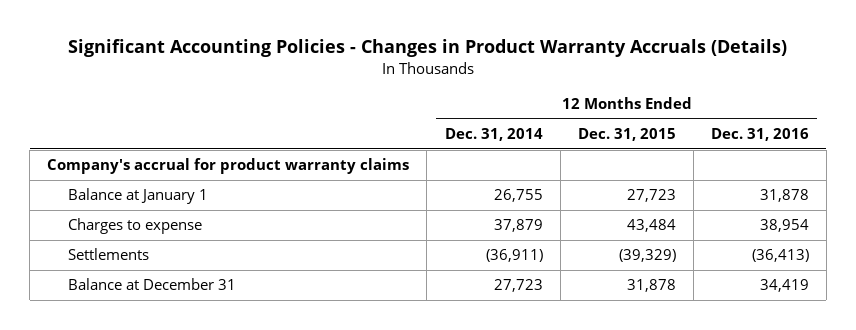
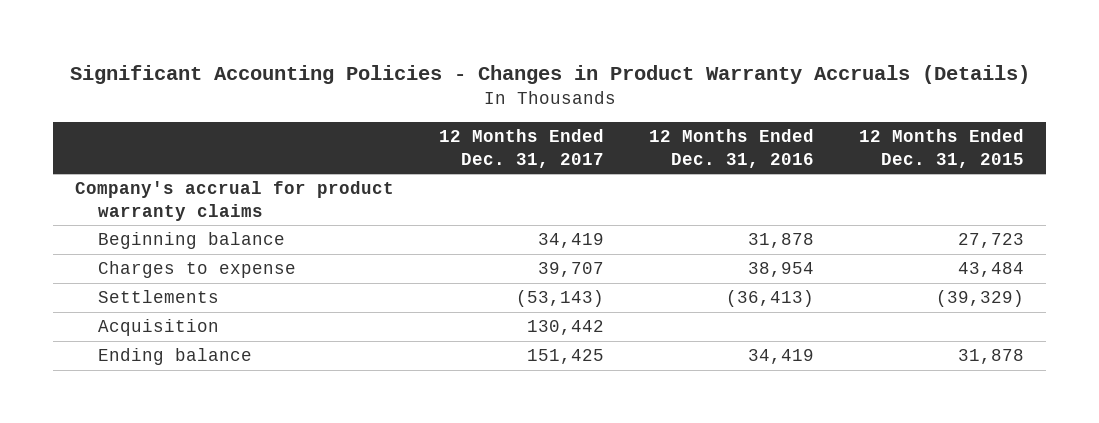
[444,127,543,141] Dec. 31, 2014 -> none
none -> [439,129,605,168] 12 Months Ended Dec. 31, 2017
[67,188,208,205] Balance at January 1 -> [98,232,286,250] Beginning balance
none -> [98,319,220,337] Acquisition
[67,278,236,291] Balance at December 31 -> [98,348,253,366] Ending balance

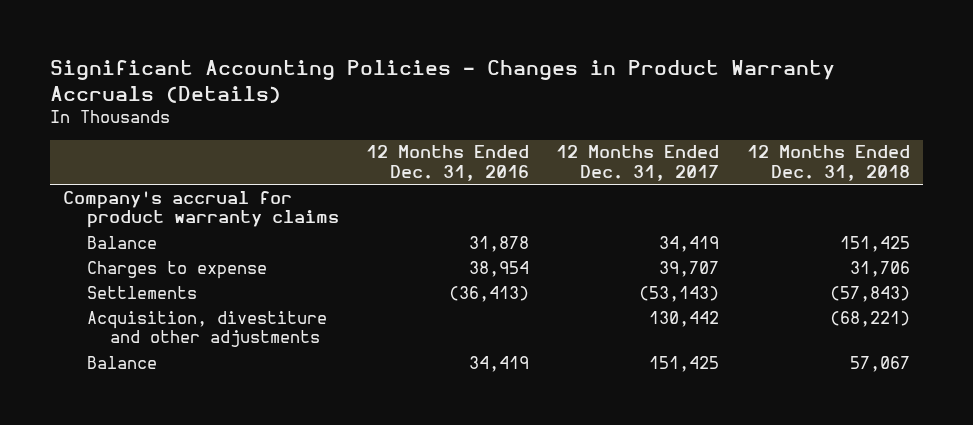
[858,129,1024,168] 12 Months Ended Dec. 31, 2015 -> none
none -> [746,145,910,181] 12 Months Ended Dec. 31, 2018
[98,232,286,250] Beginning balance -> [86,235,157,249] Balance
[98,319,220,337] Acquisition -> [86,310,327,348] Acquisition, divestiture and other adjustments
[98,348,253,366] Ending balance -> [86,355,157,369] Balance

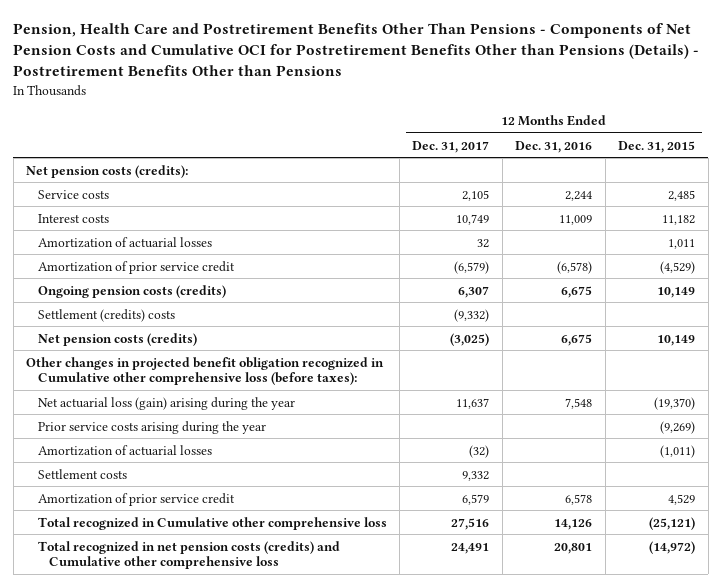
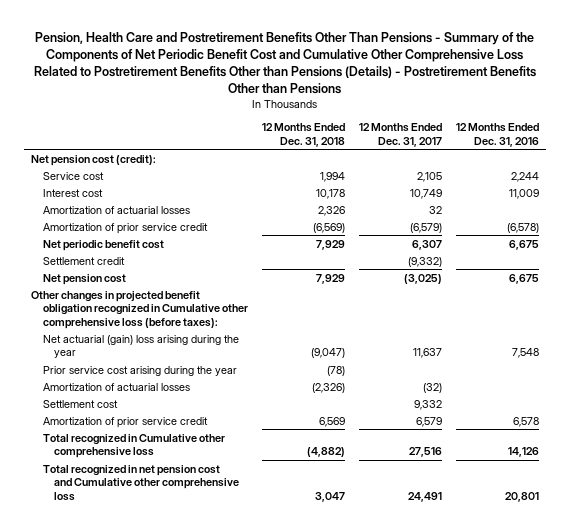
[13,23,700,77] Pension, Health Care and Postretirement Benefits Other Than Pensions - Components of Net Pension Costs and Cumulative OCI for Postretirement Benefits Other than Pensions (Details) - Postretirement Benefits Other than Pensions -> [33,31,536,94] Pension, Health Care and Postretirement Benefits Other Than Pensions - Summary of the Components of Net Periodic Benefit Cost and Cumulative Other Comprehensive Loss Related to Postretirement Benefits Other than Pensions (Details) - Postretirement Benefits Other than Pensions
[618,140,696,153] Dec. 31, 2015 -> none
none -> [261,123,345,147] 12 Months Ended Dec. 31, 2018
[25,164,188,178] Net pension costs (credits): -> [31,154,157,166] Net pension cost (credit):
[37,189,109,199] Service costs -> [42,171,104,180] Service cost
[37,213,109,223] Interest costs -> [42,188,103,197] Interest cost
[37,284,226,298] Ongoing pension costs (credits) -> [42,239,164,251] Net periodic benefit cost
[37,308,175,322] Settlement (credits) costs -> [42,256,125,265] Settlement credit
[37,332,197,346] Net pension costs (credits) -> [42,273,126,285] Net pension cost
[37,396,295,410] Net actuarial loss (gain) arising during the year -> [42,334,239,359] Net actuarial (gain) loss arising during the year
[37,420,266,434] Prior service costs arising during the year -> [42,365,237,376] Prior service cost arising during the year
[37,468,127,479] Settlement costs -> [42,399,118,408] Settlement cost
[37,540,340,570] Total recognized in net pension costs (credits) and Cumulative other comprehensive loss -> [42,464,240,501] Total recognized in net pension cost and Cumulative other comprehensive loss

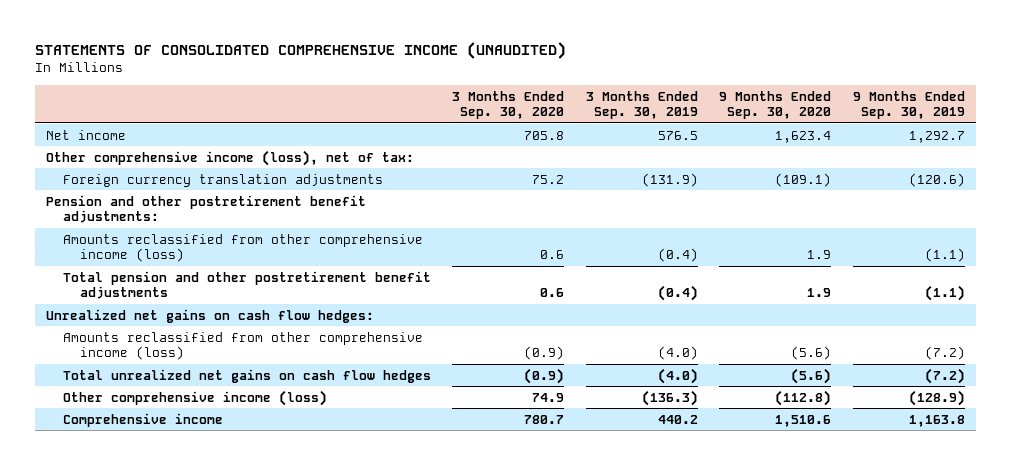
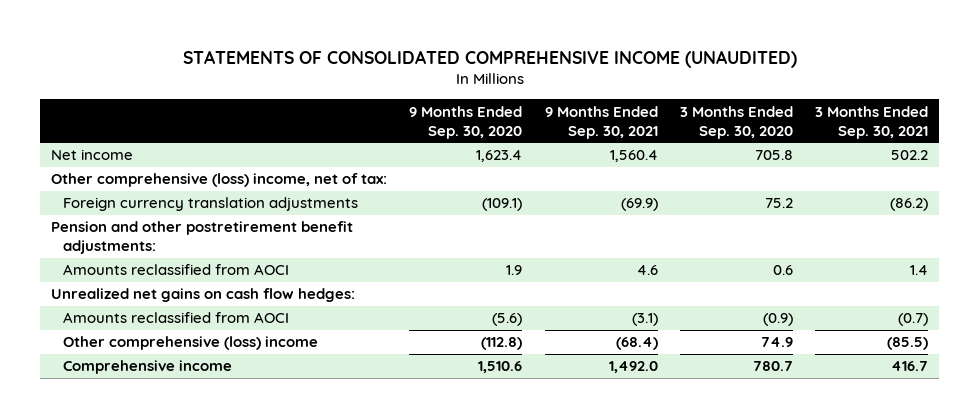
[585,90,698,119] 3 Months Ended Sep. 30, 2019 -> none
[853,90,966,119] 9 Months Ended Sep. 30, 2019 -> none
none -> [544,105,658,139] 9 Months Ended Sep. 30, 2021
none -> [815,105,929,139] 3 Months Ended Sep. 30, 2021
[45,149,414,166] Other comprehensive income (loss), net of tax: -> [51,173,388,188] Other comprehensive (loss) income, net of tax:
[62,270,431,300] Total pension and other postretirement benefit adjustments -> none
[62,233,423,263] Amounts reclassified from other comprehensive income (loss) -> [63,264,290,276] Amounts reclassified from AOCI
[62,368,431,383] Total unrealized net gains on cash flow hedges -> none
[62,331,423,361] Amounts reclassified from other comprehensive income (loss) -> [63,312,290,324] Amounts reclassified from AOCI
[62,389,327,406] Other comprehensive income (loss) -> [63,336,319,351] Other comprehensive (loss) income

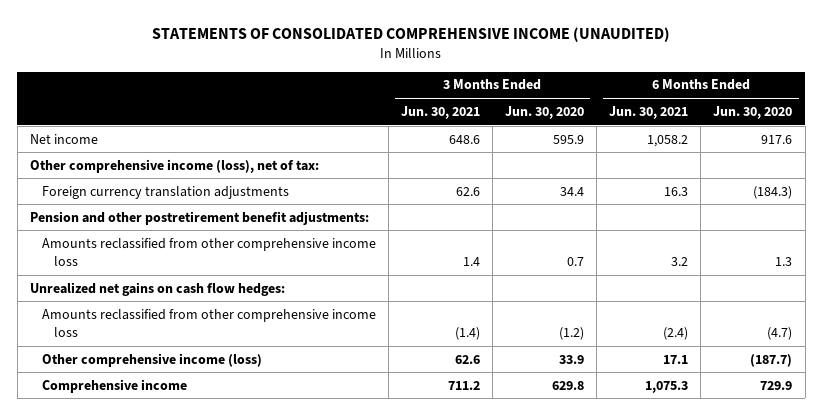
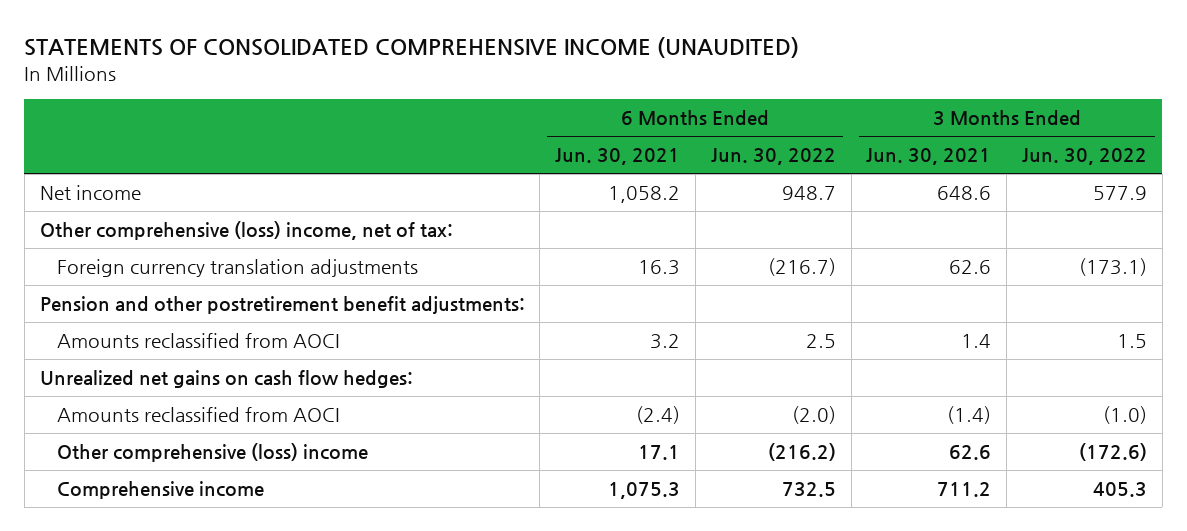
[505,105,585,119] Jun. 30, 2020 -> none
[713,105,793,119] Jun. 30, 2020 -> none
none -> [710,148,836,166] Jun. 30, 2022
none -> [1021,148,1147,166] Jun. 30, 2022
[29,158,319,173] Other comprehensive income (loss), net of tax: -> [39,221,453,241] Other comprehensive (loss) income, net of tax:
[41,237,376,266] Amounts reclassified from other comprehensive income loss -> [56,333,340,349] Amounts reclassified from AOCI
[41,308,376,337] Amounts reclassified from other comprehensive income loss -> [56,407,340,423] Amounts reclassified from AOCI
[41,352,262,367] Other comprehensive income (loss) -> [56,443,368,463] Other comprehensive (loss) income

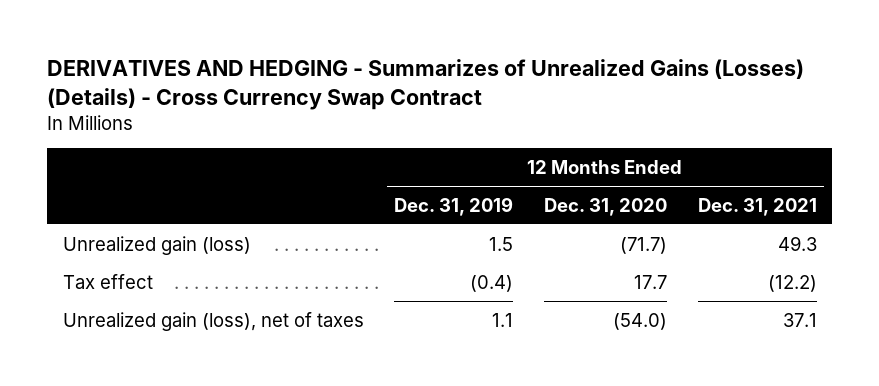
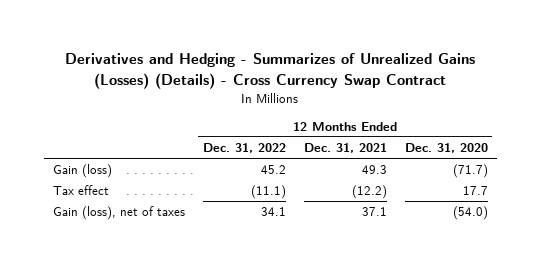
[47,59,805,110] DERIVATIVES AND HEDGING - Summarizes of Unrealized Gains (Losses) (Details) - Cross Currency Swap Contract -> [65,53,476,89] Derivatives and Hedging - Summarizes of Unrealized Gains (Losses) (Details) - Cross Currency Swap Contract
[394,196,514,216] Dec. 31, 2019 -> none
none -> [202,143,286,154] Dec. 31, 2022
[62,235,251,255] Unrealized gain (loss) -> [52,164,112,179] Gain (loss)
[62,311,364,331] Unrealized gain (loss), net of taxes -> [52,206,185,221] Gain (loss), net of taxes

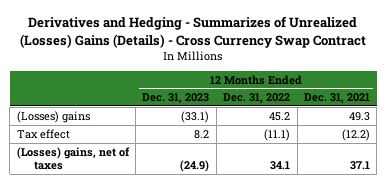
[65,53,476,89] Derivatives and Hedging - Summarizes of Unrealized Gains (Losses) (Details) - Cross Currency Swap Contract -> [20,16,367,48] Derivatives and Hedging - Summarizes of Unrealized (Losses) Gains (Details) - Cross Currency Swap Contract
[404,143,488,154] Dec. 31, 2020 -> none
none -> [142,93,210,104] Dec. 31, 2023
[52,164,112,179] Gain (loss) -> [16,110,90,123] (Losses) gains
[52,206,185,221] Gain (loss), net of taxes -> [16,146,130,170] (Losses) gains, net of taxes

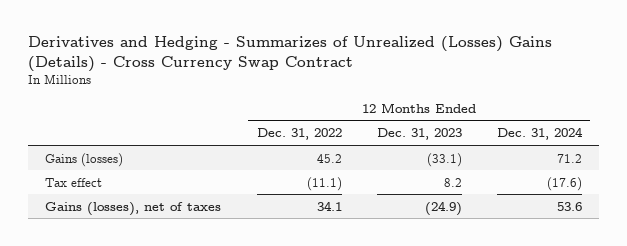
[303,93,370,104] Dec. 31, 2021 -> none
none -> [496,127,583,141] Dec. 31, 2024
[16,110,90,123] (Losses) gains -> [45,152,124,167] Gains (losses)
[16,146,130,170] (Losses) gains, net of taxes -> [45,201,222,216] Gains (losses), net of taxes

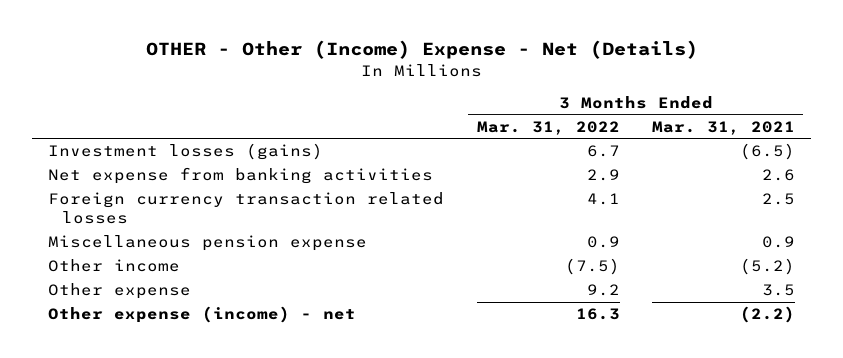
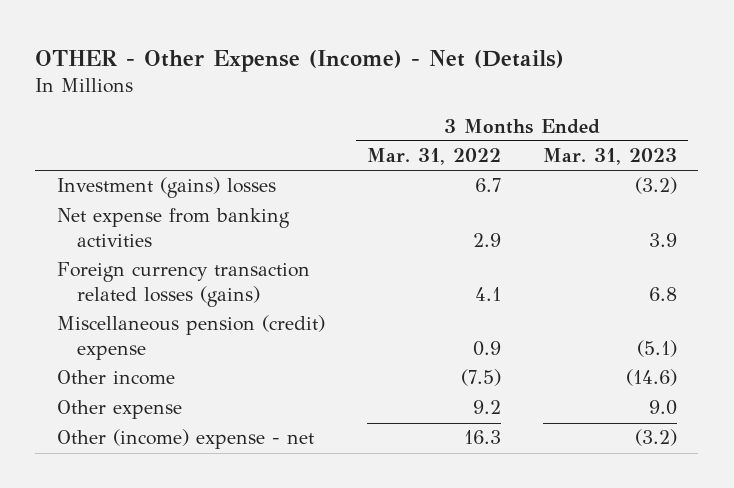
[145,40,698,60] OTHER - Other (Income) Expense - Net (Details) -> [35,49,565,72] OTHER - Other Expense (Income) - Net (Details)
[651,120,795,135] Mar. 31, 2021 -> none
none -> [543,148,678,166] Mar. 31, 2023
[48,143,324,161] Investment losses (gains) -> [56,177,276,199] Investment (gains) losses
[48,192,445,225] Foreign currency transaction related losses -> [56,262,310,307] Foreign currency transaction related losses (gains)
[48,235,368,252] Miscellaneous pension expense -> [56,315,325,360] Miscellaneous pension (credit) expense
[48,306,357,324] Other expense (income) - net -> [56,429,314,450] Other (income) expense - net

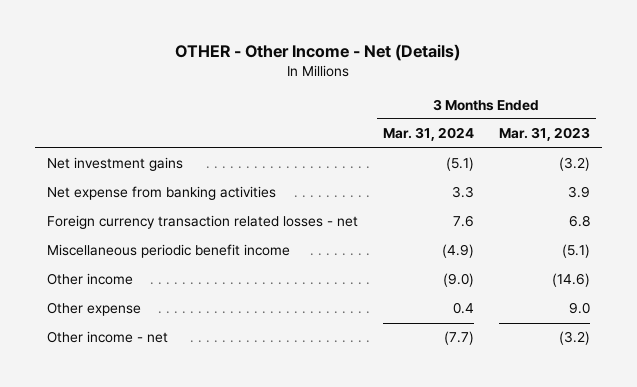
[35,49,565,72] OTHER - Other Expense (Income) - Net (Details) -> [175,43,461,61] OTHER - Other Income - Net (Details)
[366,148,501,166] Mar. 31, 2022 -> none
none -> [382,127,474,142] Mar. 31, 2024
[56,177,276,199] Investment (gains) losses -> [46,157,183,172] Net investment gains
[56,262,310,307] Foreign currency transaction related losses (gains) -> [46,215,358,230] Foreign currency transaction related losses - net
[56,315,325,360] Miscellaneous pension (credit) expense -> [46,244,290,259] Miscellaneous periodic benefit income
[56,429,314,450] Other (income) expense - net -> [46,331,168,344] Other income - net

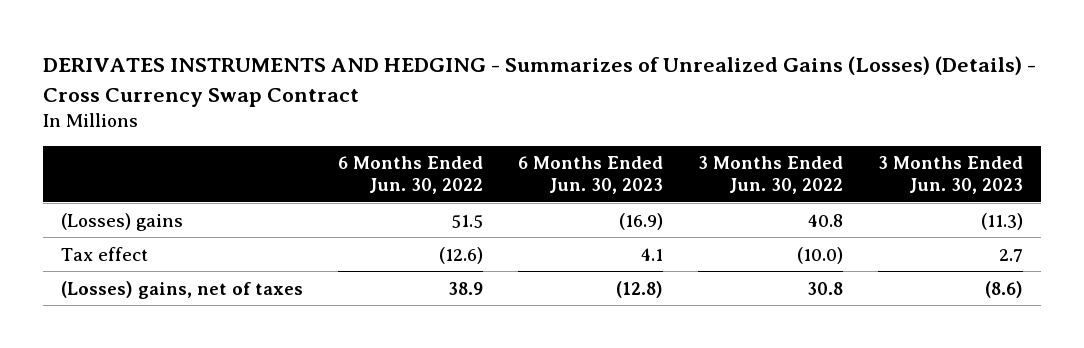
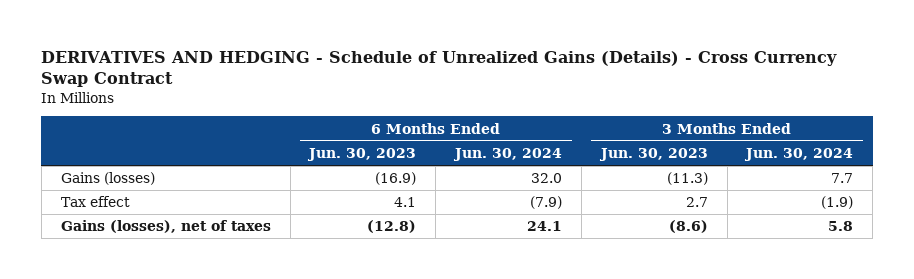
[43,56,1037,107] DERIVATES INSTRUMENTS AND HEDGING - Summarizes of Unrealized Gains (Losses) (Details) - Cross Currency Swap Contract -> [41,50,838,88] DERIVATIVES AND HEDGING - Schedule of Unrealized Gains (Details) - Cross Currency Swap Contract
[337,156,483,195] 6 Months Ended Jun. 30, 2022 -> none
[698,156,844,195] 3 Months Ended Jun. 30, 2022 -> none
none -> [453,148,563,162] Jun. 30, 2024
none -> [744,148,854,162] Jun. 30, 2024
[60,212,183,231] (Losses) gains -> [60,172,155,186] Gains (losses)
[60,280,303,299] (Losses) gains, net of taxes -> [60,220,271,234] Gains (losses), net of taxes

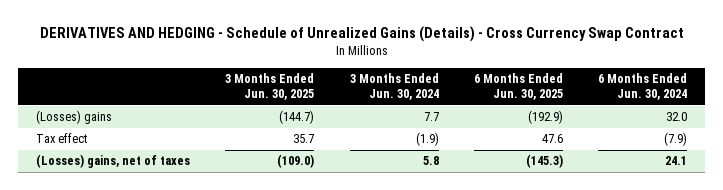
[307,148,417,162] Jun. 30, 2023 -> none
[598,148,708,162] Jun. 30, 2023 -> none
none -> [225,73,315,101] 3 Months Ended Jun. 30, 2025
none -> [473,73,563,101] 6 Months Ended Jun. 30, 2025
[60,172,155,186] Gains (losses) -> [36,110,113,125] (Losses) gains
[60,220,271,234] Gains (losses), net of taxes -> [36,154,191,169] (Losses) gains, net of taxes

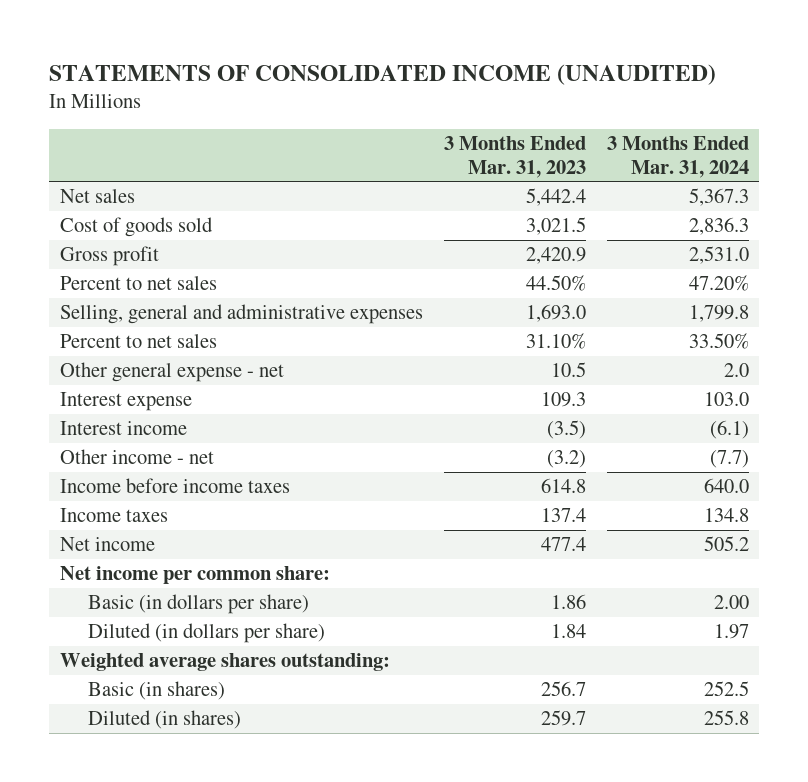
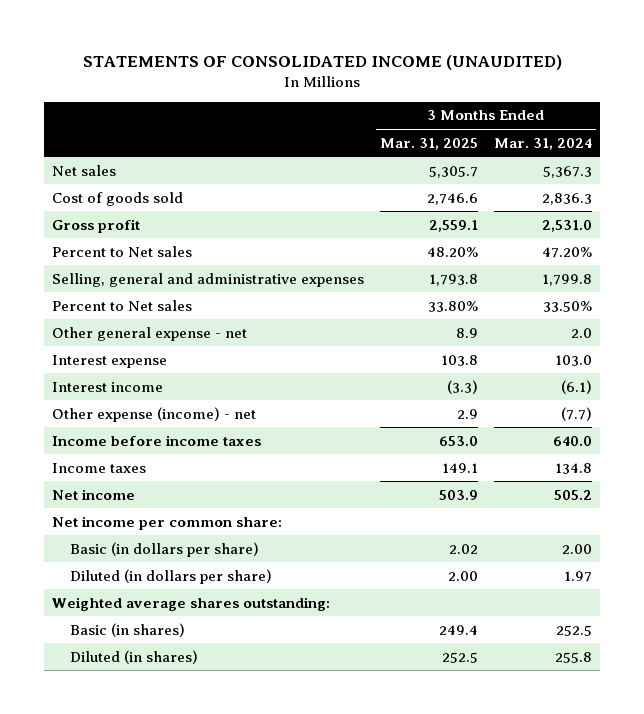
[443,136,586,178] 3 Months Ended Mar. 31, 2023 -> none
none -> [379,137,478,150] Mar. 31, 2025
[59,276,217,291] Percent to net sales -> [51,245,192,257] Percent to Net sales
[59,334,217,349] Percent to net sales -> [51,299,192,311] Percent to Net sales
[59,449,214,465] Other income - net -> [51,406,256,422] Other expense (income) - net

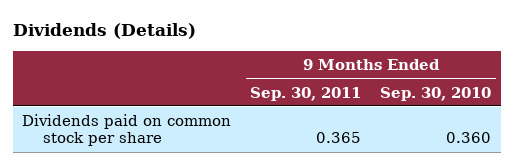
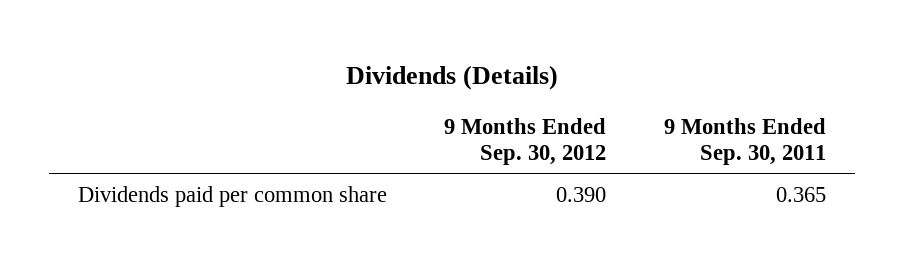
[380,86,492,101] Sep. 30, 2010 -> none
none -> [444,117,607,166] 9 Months Ended Sep. 30, 2012
[22,114,232,147] Dividends paid on common stock per share -> [77,185,387,207] Dividends paid per common share

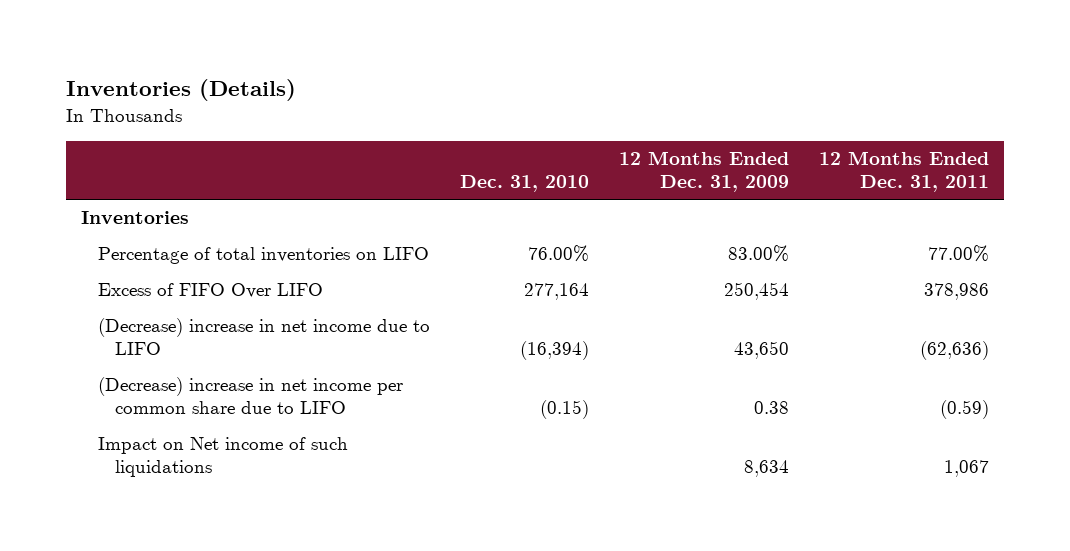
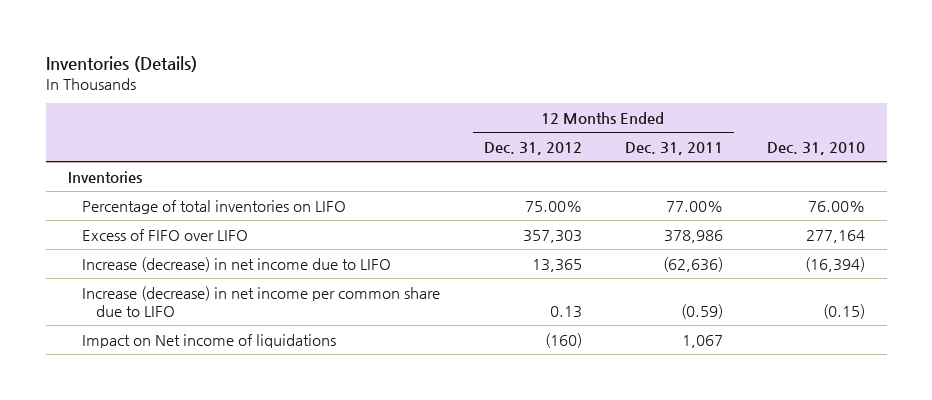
[619,150,790,192] 12 Months Ended Dec. 31, 2009 -> none
none -> [483,142,582,156] Dec. 31, 2012
[98,283,324,299] Excess of FIFO Over LIFO -> [82,228,249,241] Excess of FIFO over LIFO
[98,318,431,356] (Decrease) increase in net income due to LIFO -> [82,256,392,272] Increase (decrease) in net income due to LIFO
[98,377,404,415] (Decrease) increase in net income per common share due to LIFO -> [82,285,441,317] Increase (decrease) in net income per common share due to LIFO
[98,437,349,478] Impact on Net income of such liquidations -> [82,333,337,348] Impact on Net income of liquidations

